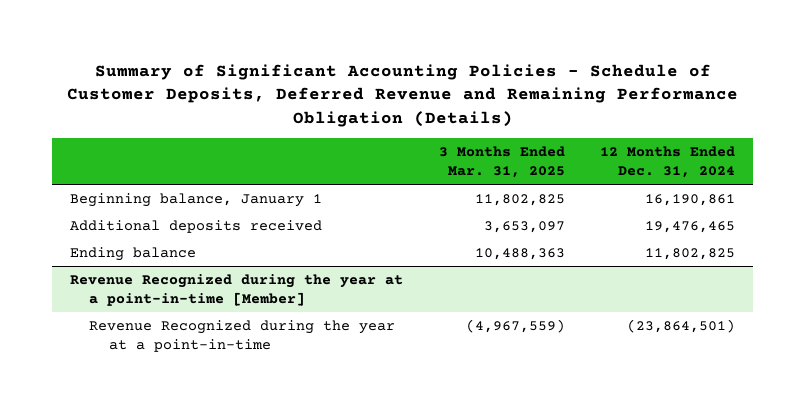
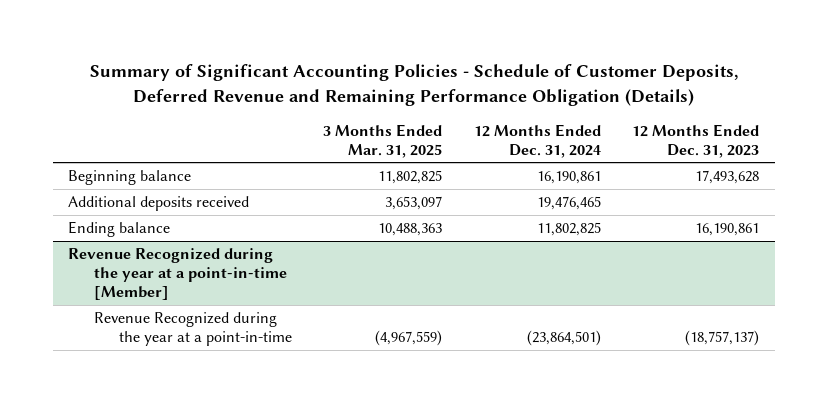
none -> [632,123,760,158] 12 Months Ended Dec. 31, 2023
[69,193,322,208] Beginning balance, January 1 -> [68,170,192,186] Beginning balance

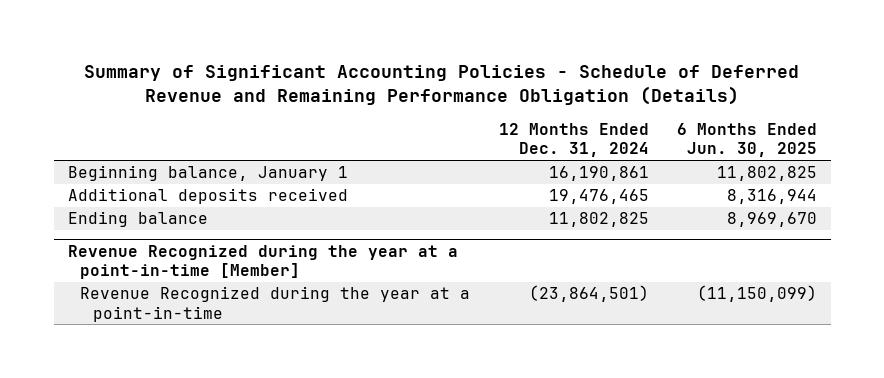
[89,64,738,106] Summary of Significant Accounting Policies - Schedule of Customer Deposits, Deferred Revenue and Remaining Performance Obligation (Details) -> [84,64,800,106] Summary of Significant Accounting Policies - Schedule of Deferred Revenue and Remaining Performance Obligation (Details)
[323,123,443,158] 3 Months Ended Mar. 31, 2025 -> none
[632,123,760,158] 12 Months Ended Dec. 31, 2023 -> none
none -> [676,123,817,158] 6 Months Ended Jun. 30, 2025
[68,170,192,186] Beginning balance -> [67,165,348,182] Beginning balance, January 1

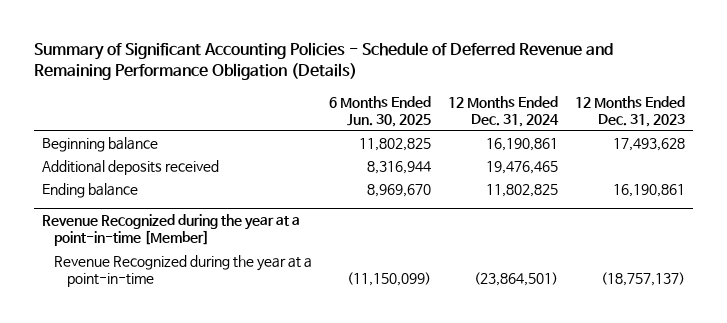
none -> [574,95,685,127] 12 Months Ended Dec. 31, 2023
[67,165,348,182] Beginning balance, January 1 -> [41,136,158,152] Beginning balance

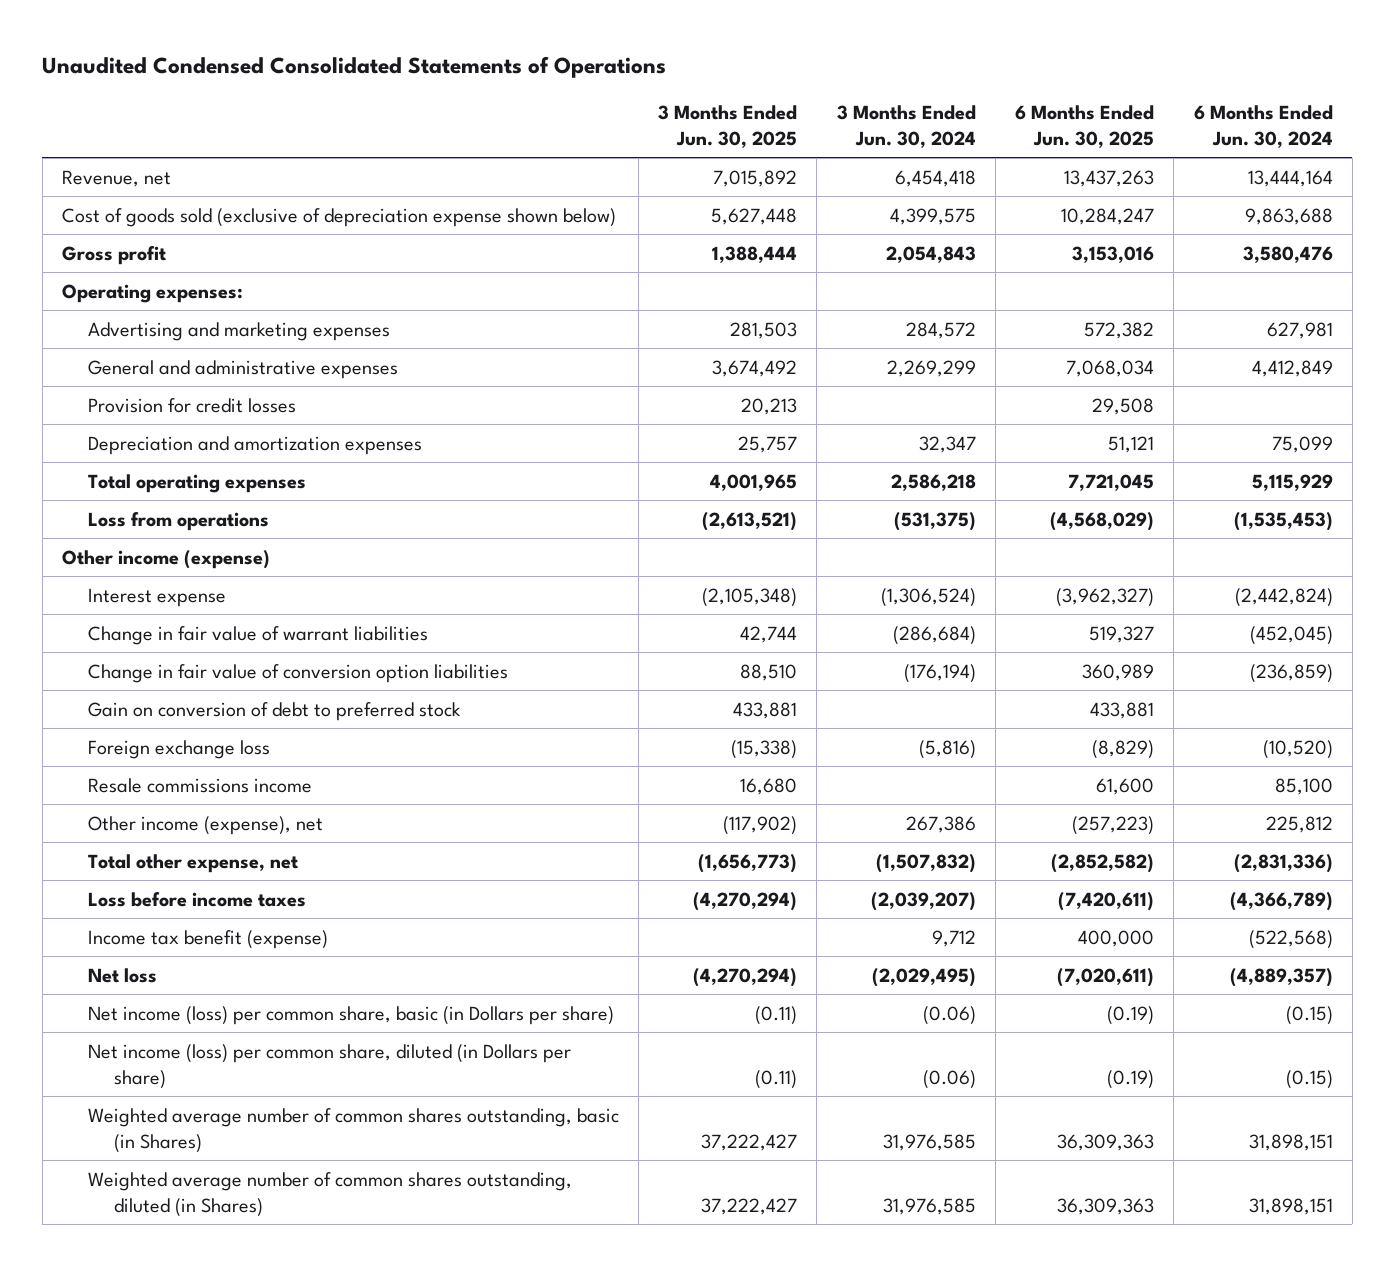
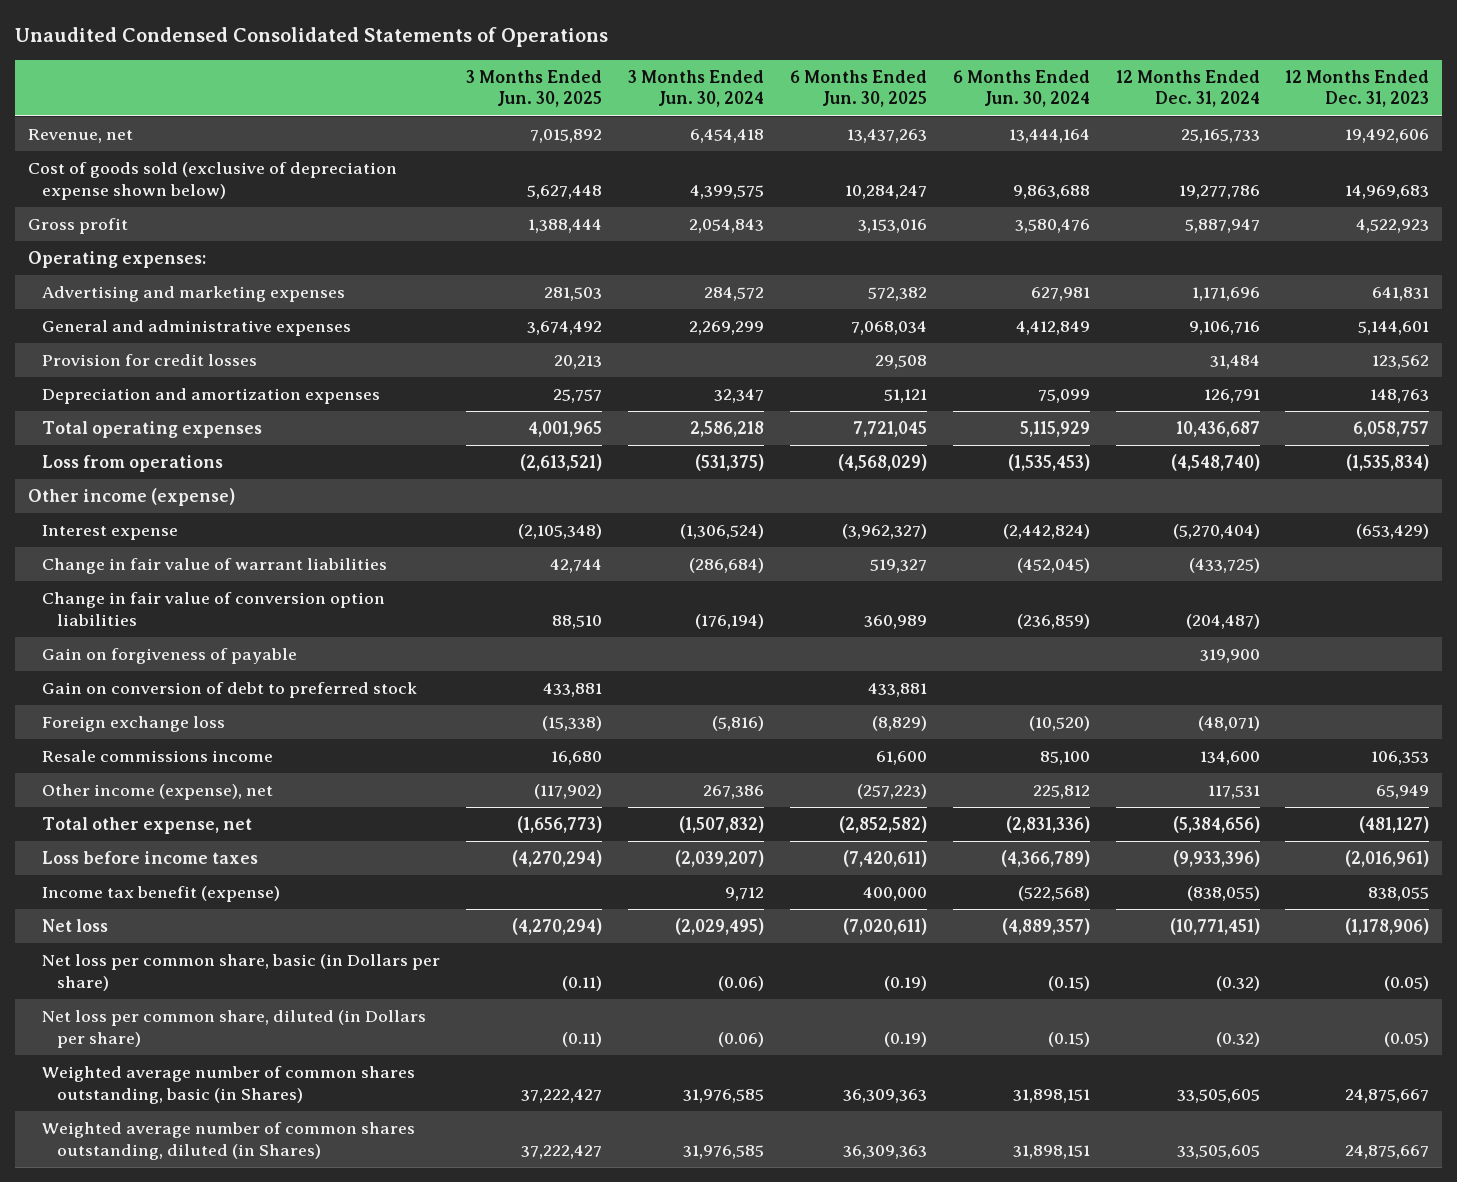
none -> [1115,69,1260,108] 12 Months Ended Dec. 31, 2024
none -> [1285,69,1430,108] 12 Months Ended Dec. 31, 2023
none -> [42,648,298,665] Gain on forgiveness of payable
[87,1005,614,1025] Net income (loss) per common share, basic (in Dollars per share) -> [42,954,441,991] Net loss per common share, basic (in Dollars per share)
[87,1043,571,1089] Net income (loss) per common share, diluted (in Dollars per share) -> [42,1010,427,1048] Net loss per common share, diluted (in Dollars per share)

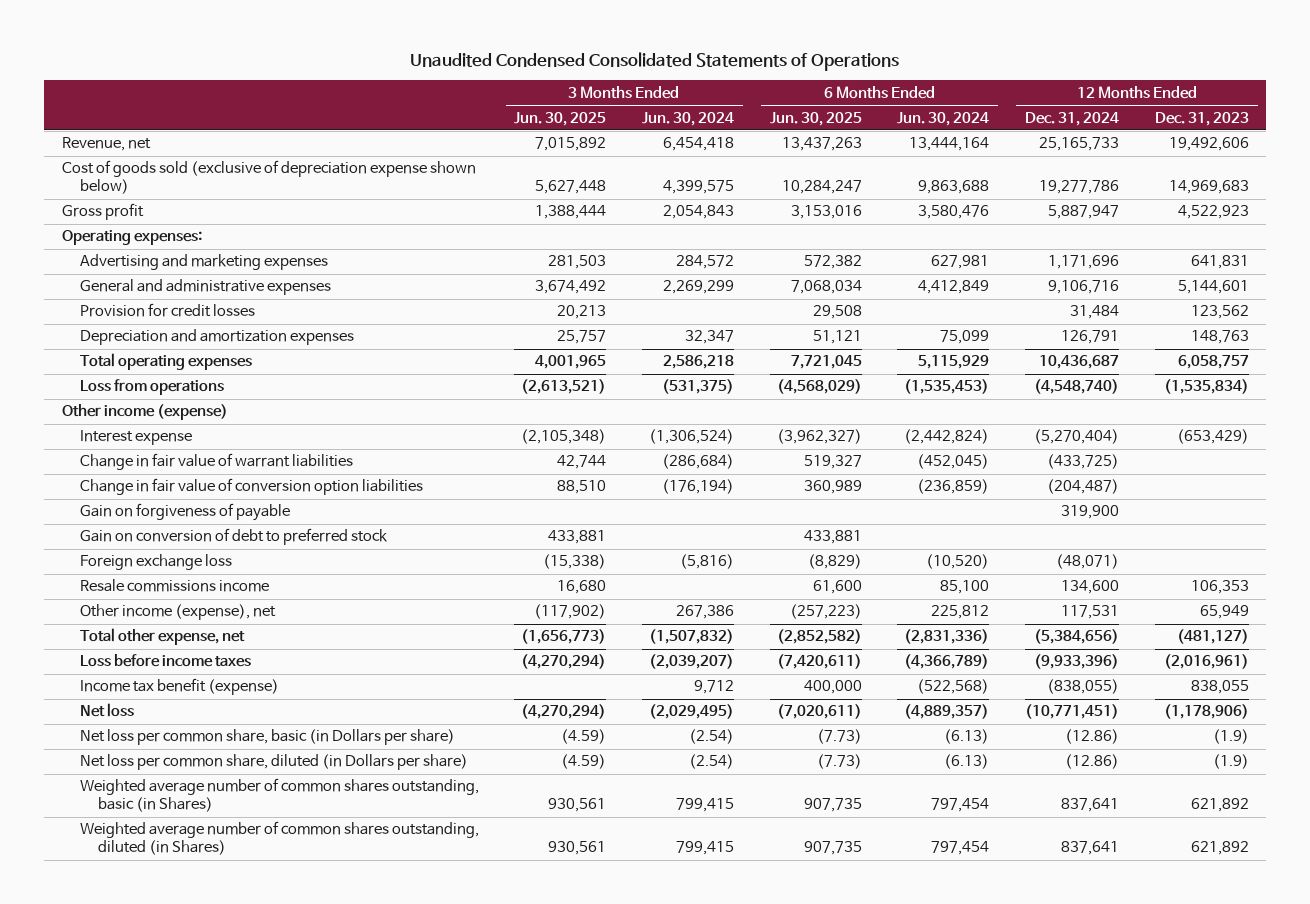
[562,975,603,991] (0.11) -> [561,729,607,745] (4.59)
[718,975,765,991] (0.06) -> [689,729,735,745] (2.54)
[883,975,927,991] (0.19) -> [816,729,862,745] (7.73)
[1047,975,1090,991] (0.15) -> [944,729,990,745] (6.13)
[1215,975,1260,991] (0.32) -> [1064,729,1119,745] (12.86)
[1384,975,1430,991] (0.05) -> [1212,729,1249,745] (1.9)
[562,1031,603,1047] (0.11) -> [561,754,607,770] (4.59)
[718,1031,765,1047] (0.06) -> [689,754,735,770] (2.54)
[883,1031,927,1047] (0.19) -> [816,754,862,770] (7.73)
[1047,1031,1090,1047] (0.15) -> [944,754,990,770] (6.13)
[1215,1031,1260,1047] (0.32) -> [1064,754,1119,770] (12.86)
[1384,1031,1430,1047] (0.05) -> [1212,754,1249,770] (1.9)
[521,1088,603,1103] 37,222,427 -> [548,798,607,813] 930,561
[683,1088,765,1103] 31,976,585 -> [676,798,735,813] 799,415
[842,1088,927,1103] 36,309,363 -> [803,798,862,813] 907,735
[1012,1088,1090,1103] 31,898,151 -> [931,798,990,813] 797,454
[1176,1088,1260,1103] 33,505,605 -> [1060,798,1119,813] 837,641
[1345,1088,1430,1103] 24,875,667 -> [1190,798,1249,813] 621,892
[521,1144,603,1159] 37,222,427 -> [548,841,607,856] 930,561
[683,1144,765,1159] 31,976,585 -> [676,841,735,856] 799,415
[842,1144,927,1159] 36,309,363 -> [803,841,862,856] 907,735
[1012,1144,1090,1159] 31,898,151 -> [931,841,990,856] 797,454
[1176,1144,1260,1159] 33,505,605 -> [1060,841,1119,856] 837,641
[1345,1144,1430,1159] 24,875,667 -> [1190,841,1249,856] 621,892

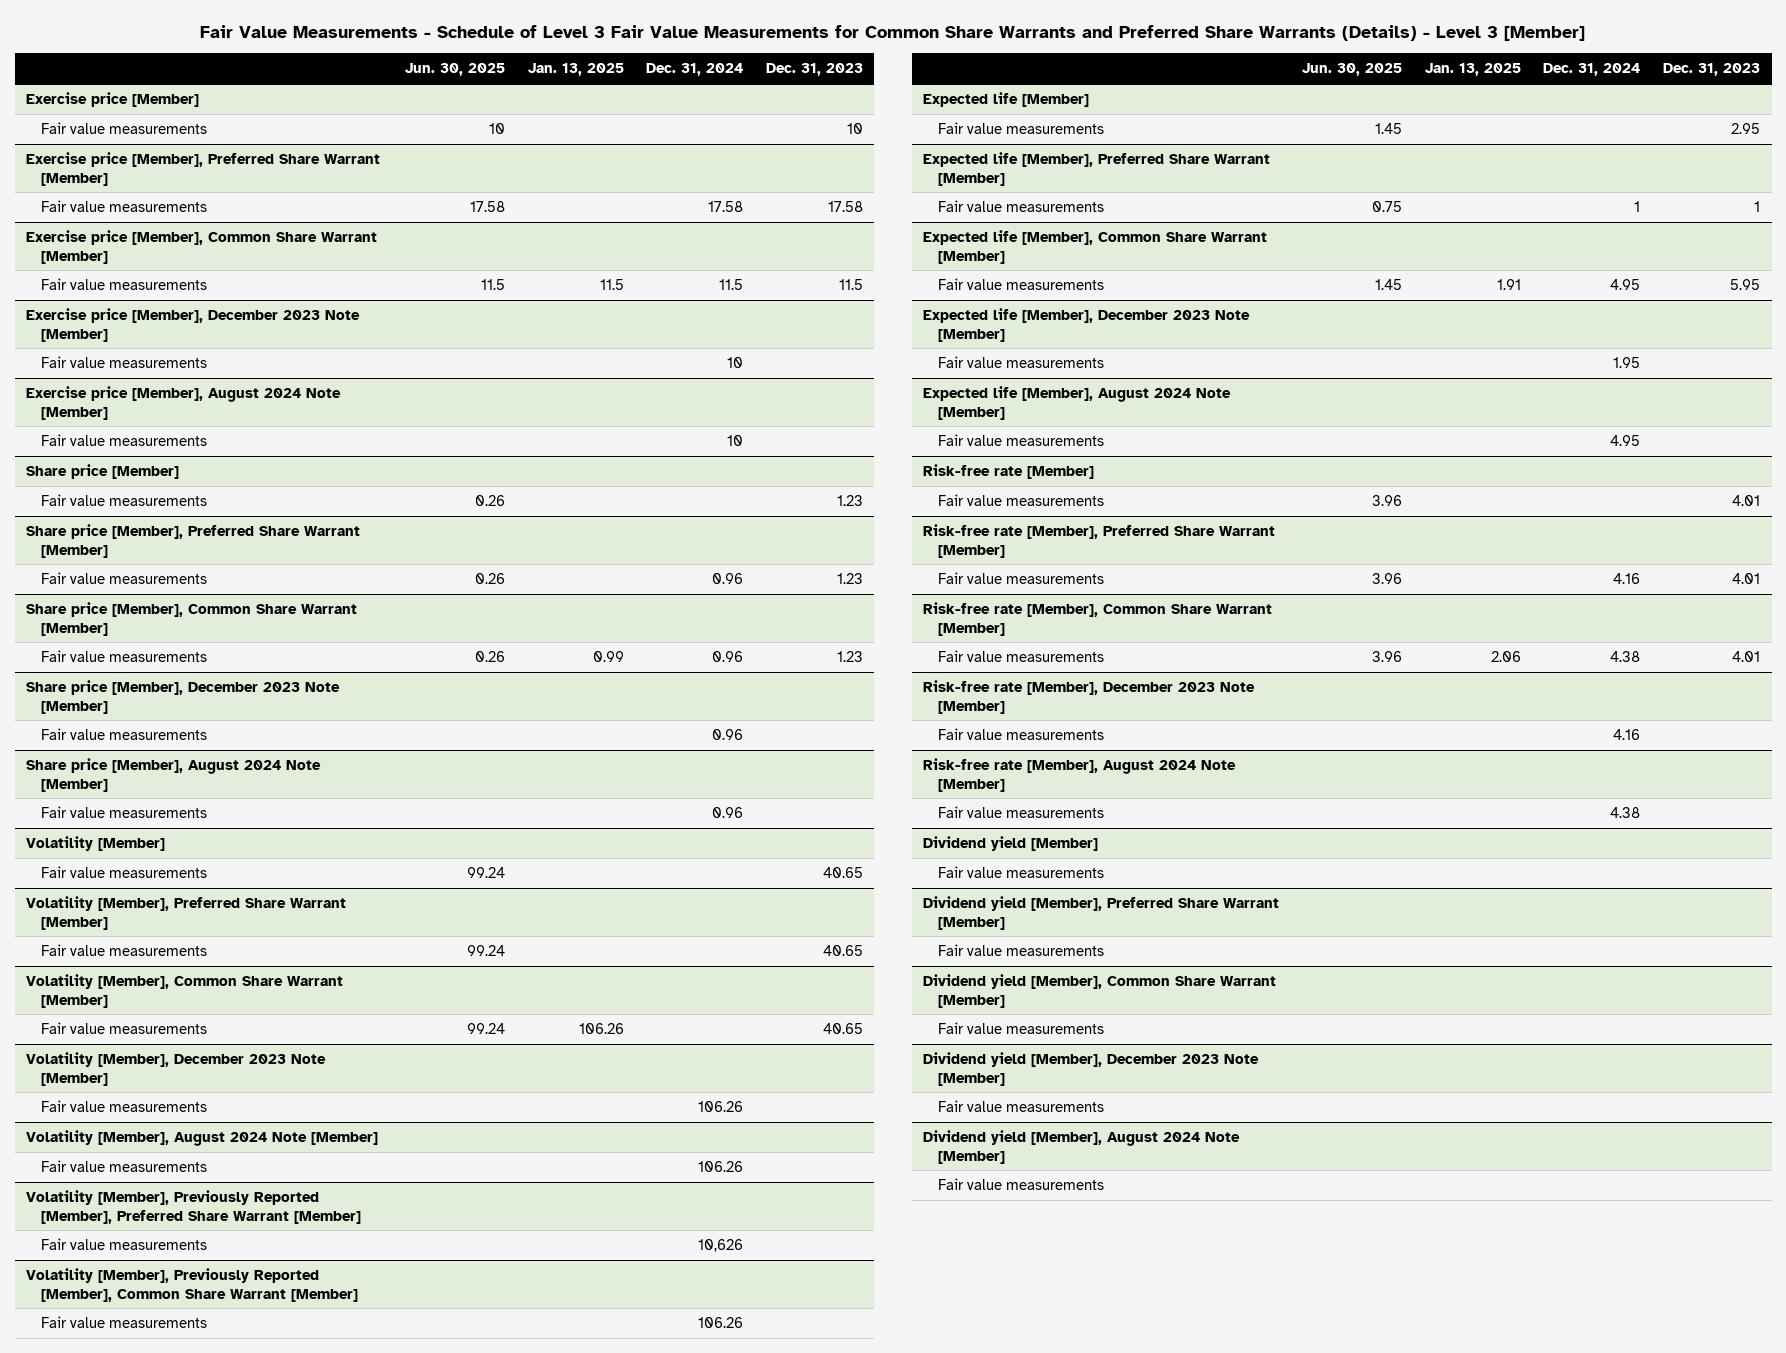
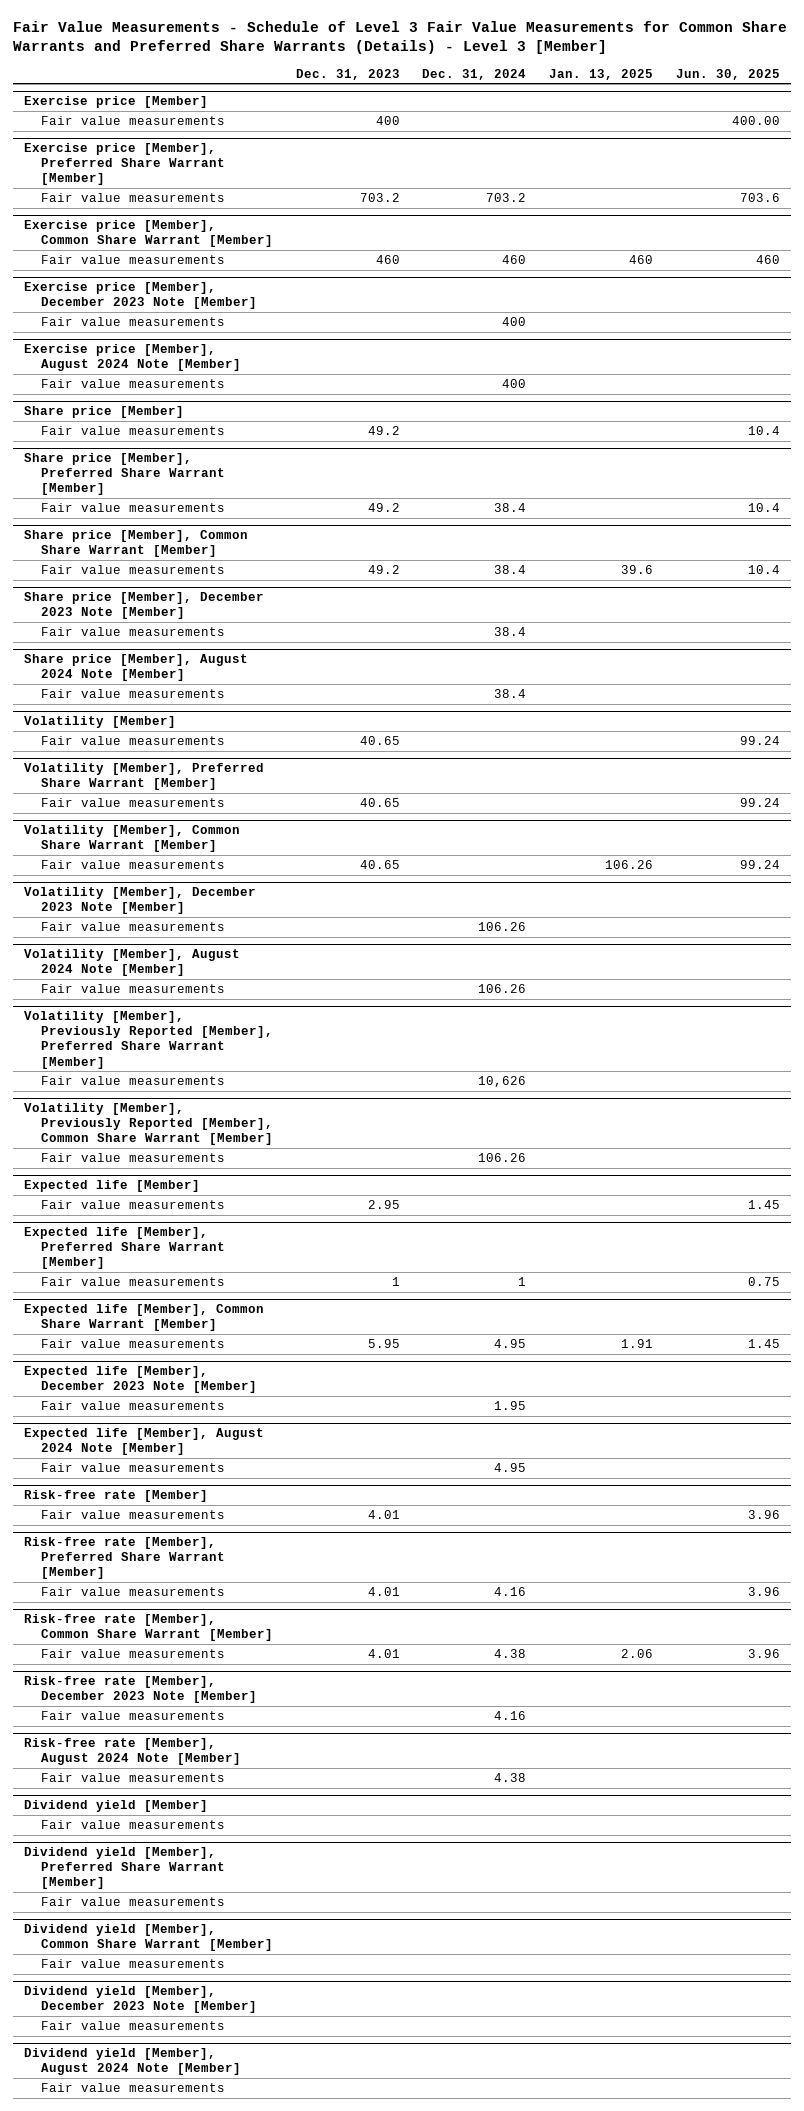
[488,122,505,134] 10 -> [731,115,780,125] 400.00
[847,122,864,134] 10 -> [375,115,400,125] 400
[469,200,505,212] 17.58 -> [739,192,780,202] 703.6
[708,200,744,212] 17.58 -> [486,192,527,202] 703.2
[828,200,864,212] 17.58 -> [359,192,400,202] 703.2
[480,278,505,290] 11.5 -> [755,254,780,264] 460
[599,278,624,290] 11.5 -> [628,254,653,264] 460
[719,278,744,290] 11.5 -> [502,254,527,264] 460
[839,278,864,290] 11.5 -> [375,254,400,264] 460
[727,356,744,368] 10 -> [502,316,527,326] 400
[727,434,744,446] 10 -> [502,378,527,388] 400
[474,494,505,506] 0.26 -> [747,425,780,435] 10.4
[837,494,864,506] 1.23 -> [367,425,400,435] 49.2
[474,572,505,584] 0.26 -> [747,502,780,512] 10.4
[712,572,744,584] 0.96 -> [494,502,527,512] 38.4
[837,572,864,584] 1.23 -> [367,502,400,512] 49.2
[474,650,505,662] 0.26 -> [747,564,780,574] 10.4
[592,650,624,662] 0.99 -> [620,564,653,574] 39.6
[712,650,744,662] 0.96 -> [494,564,527,574] 38.4
[837,650,864,662] 1.23 -> [367,564,400,574] 49.2
[712,728,744,740] 0.96 -> [494,626,527,636] 38.4
[712,806,744,818] 0.96 -> [494,688,527,698] 38.4

